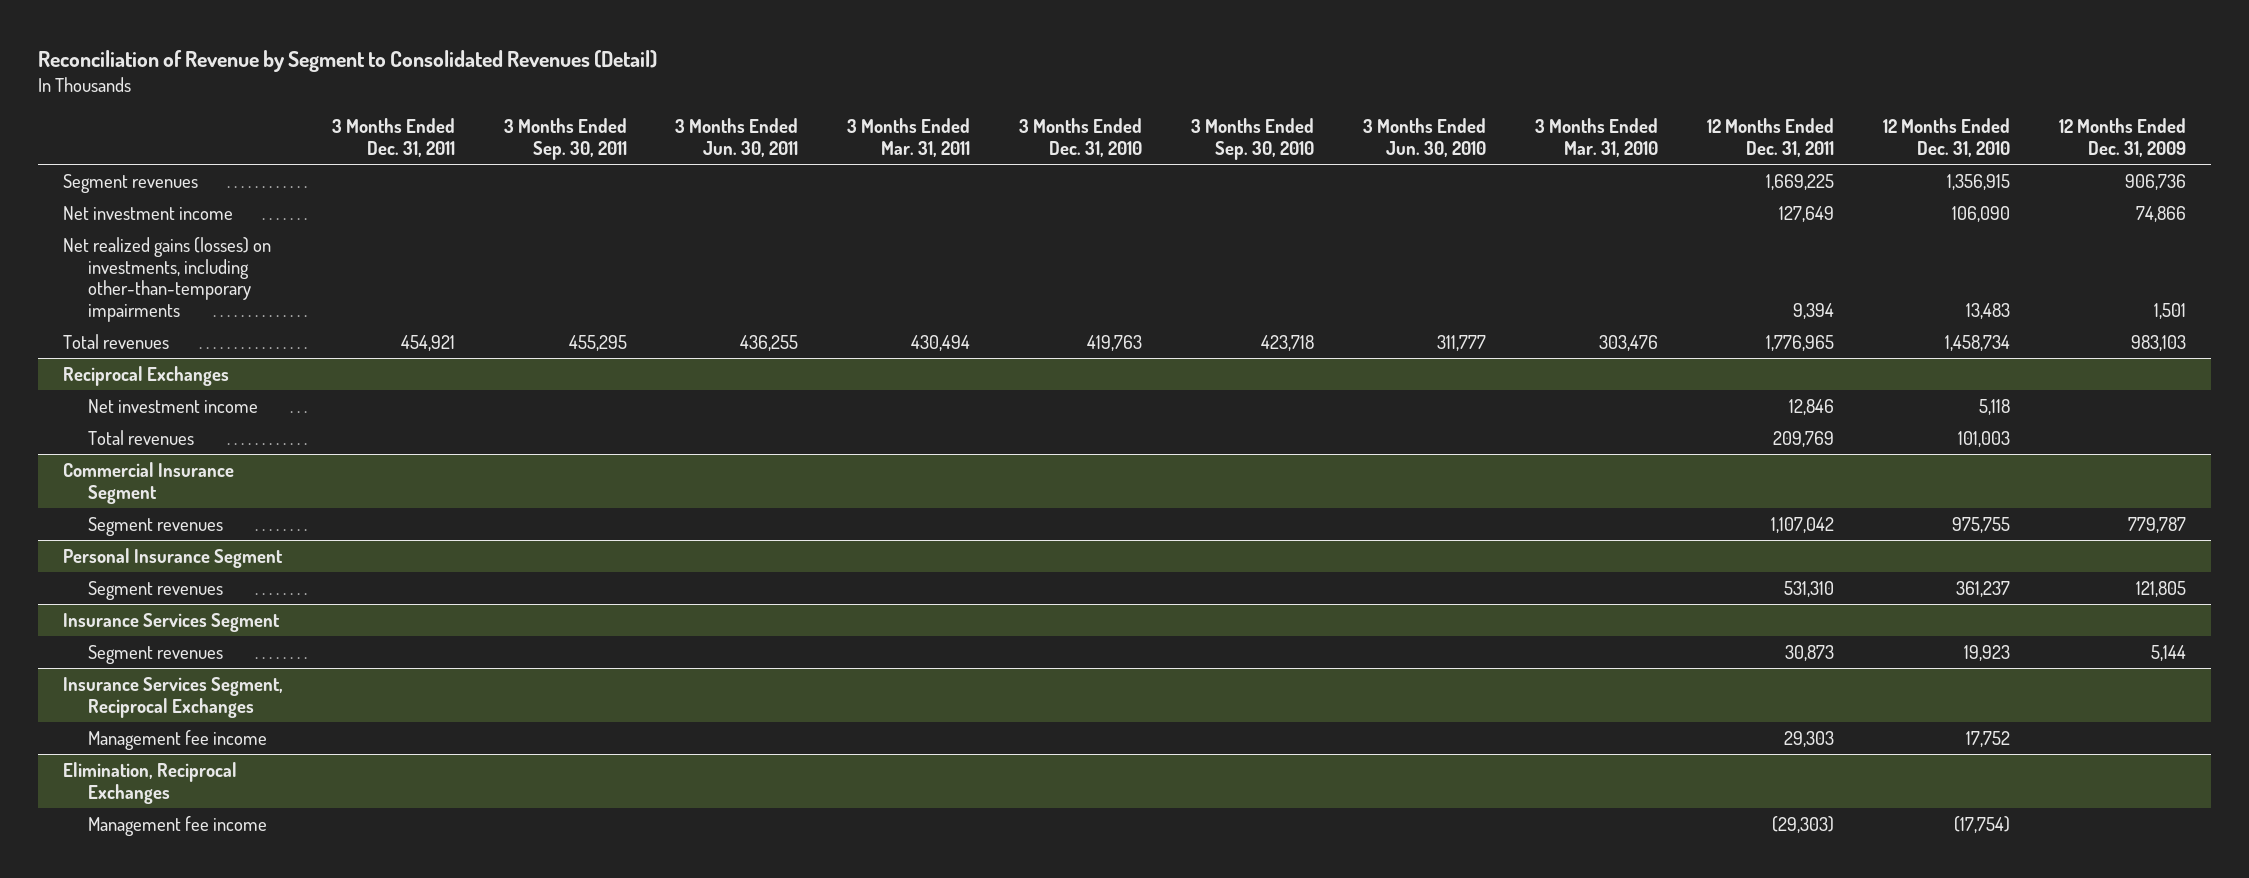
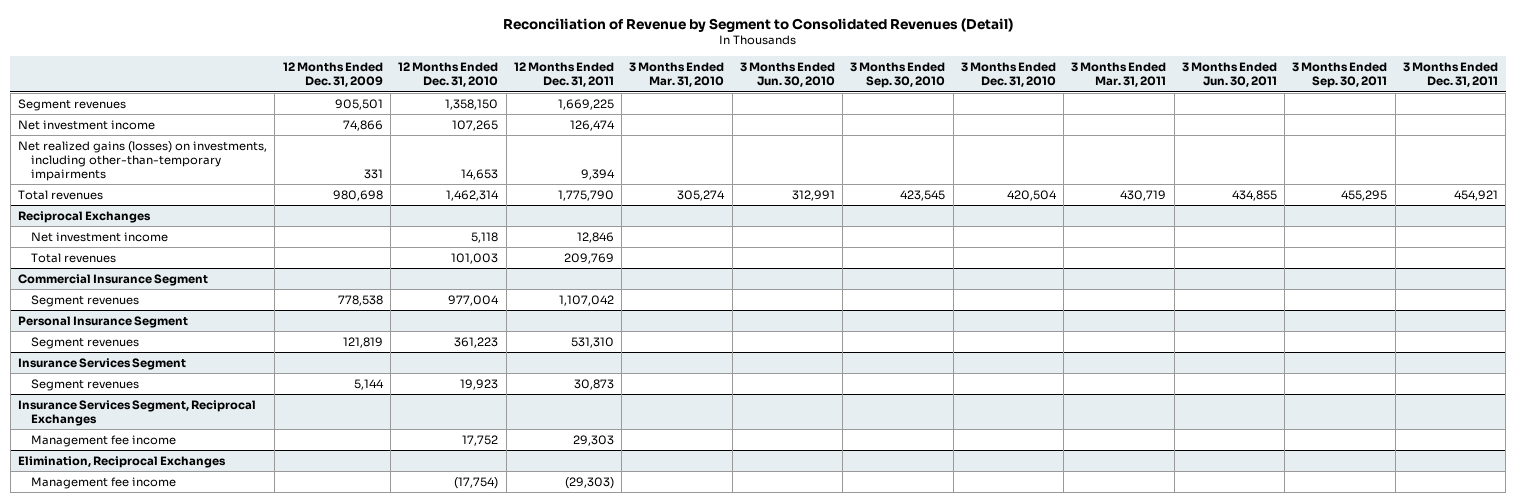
[1947,173,2011,190] 1,356,915 -> [445,98,499,110] 1,358,150
[2125,173,2187,190] 906,736 -> [334,98,383,110] 905,501
[1779,205,1835,222] 127,649 -> [569,119,615,131] 126,474
[1952,205,2011,222] 106,090 -> [452,119,499,131] 107,265
[1966,303,2011,320] 13,483 -> [461,169,499,181] 14,653
[2154,303,2187,320] 1,501 -> [363,169,383,180] 331
[740,334,799,351] 436,255 -> [1231,189,1277,201] 434,855
[911,334,971,351] 430,494 -> [1120,189,1167,201] 430,719
[1087,334,1143,351] 419,763 -> [1006,189,1057,201] 420,504
[1261,334,1315,351] 423,718 -> [900,189,946,201] 423,545
[1437,334,1487,351] 311,777 -> [791,189,835,201] 312,991
[1599,334,1659,351] 303,476 -> [677,189,726,201] 305,274
[1766,334,1835,351] 1,776,965 -> [557,189,614,201] 1,775,790
[1945,334,2011,351] 1,458,734 -> [446,189,500,201] 1,462,314
[2131,334,2187,351] 983,103 -> [332,189,383,201] 980,698
[1952,516,2011,533] 975,755 -> [448,294,500,306] 977,004
[2128,516,2187,533] 779,787 -> [337,294,383,306] 778,538
[1956,580,2011,597] 361,237 -> [454,336,499,348] 361,223
[2136,580,2187,597] 121,805 -> [342,336,383,348] 121,819

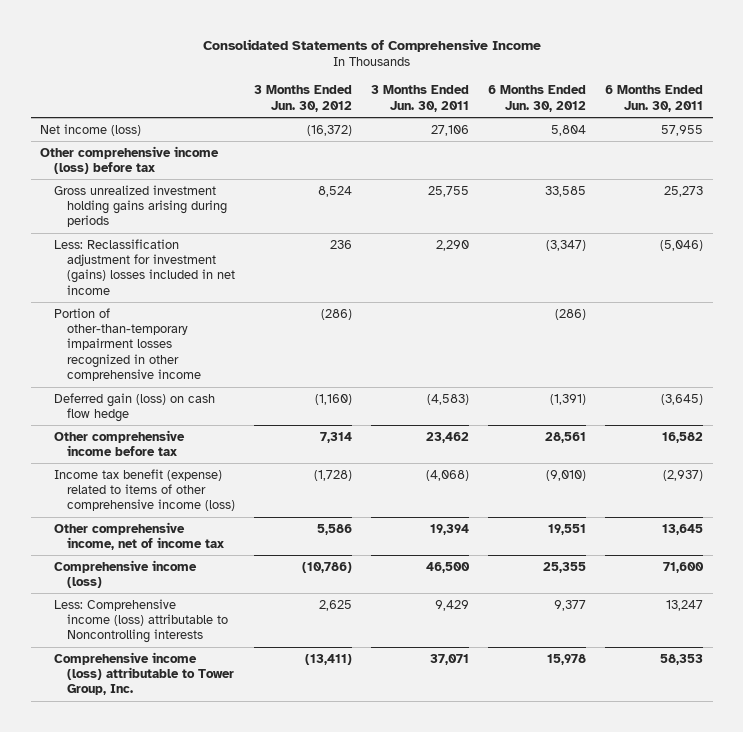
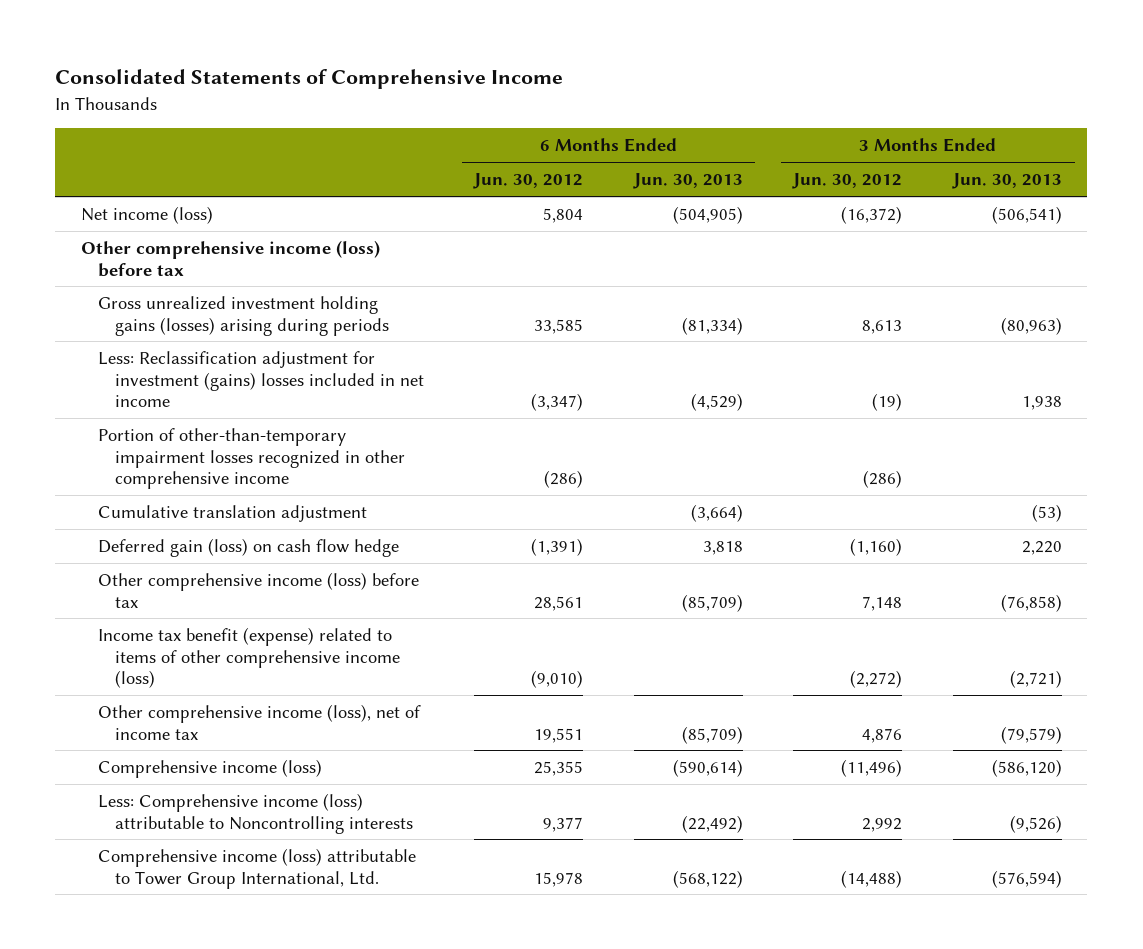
[371,85,470,112] 3 Months Ended Jun. 30, 2011 -> none
[605,85,704,112] 6 Months Ended Jun. 30, 2011 -> none
none -> [632,173,743,190] Jun. 30, 2013
none -> [951,173,1062,190] Jun. 30, 2013
[53,184,228,228] Gross unrealized investment holding gains arising during periods -> [97,295,389,336] Gross unrealized investment holding gains (losses) arising during periods
[318,185,353,197] 8,524 -> [862,319,903,334] 8,613
[330,239,353,249] 236 -> [872,393,903,412] (19)
none -> [97,504,367,522] Cumulative translation adjustment
[53,429,185,457] Other comprehensive income before tax -> [97,571,419,608] Other comprehensive income (loss) before tax
[320,431,353,443] 7,314 -> [862,595,903,611] 7,148
[314,469,353,481] (1,728) -> [850,670,903,689] (2,272)
[53,521,225,551] Other comprehensive income, net of income tax -> [97,703,421,740] Other comprehensive income (loss), net of income tax
[317,523,353,535] 5,586 -> [862,727,903,743] 4,876
[302,561,353,573] (10,786) -> [841,758,903,777] (11,496)
[319,599,353,611] 2,625 -> [862,817,903,832] 2,992
[53,651,235,696] Comprehensive income (loss) attributable to Tower Group, Inc. -> [97,847,416,889] Comprehensive income (loss) attributable to Tower Group International, Ltd.
[305,653,353,665] (13,411) -> [841,869,903,888] (14,488)

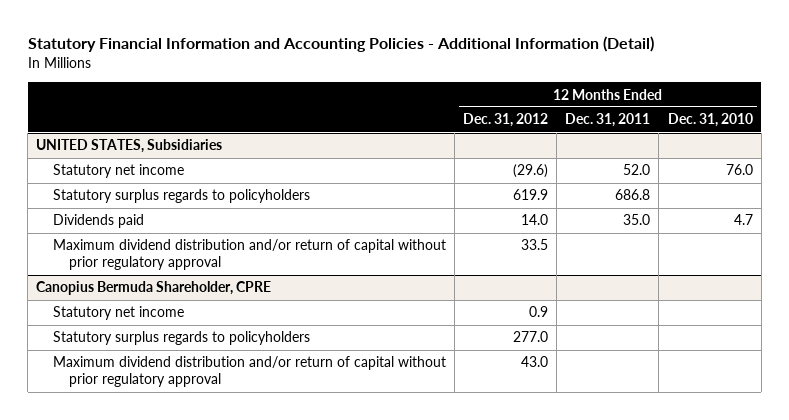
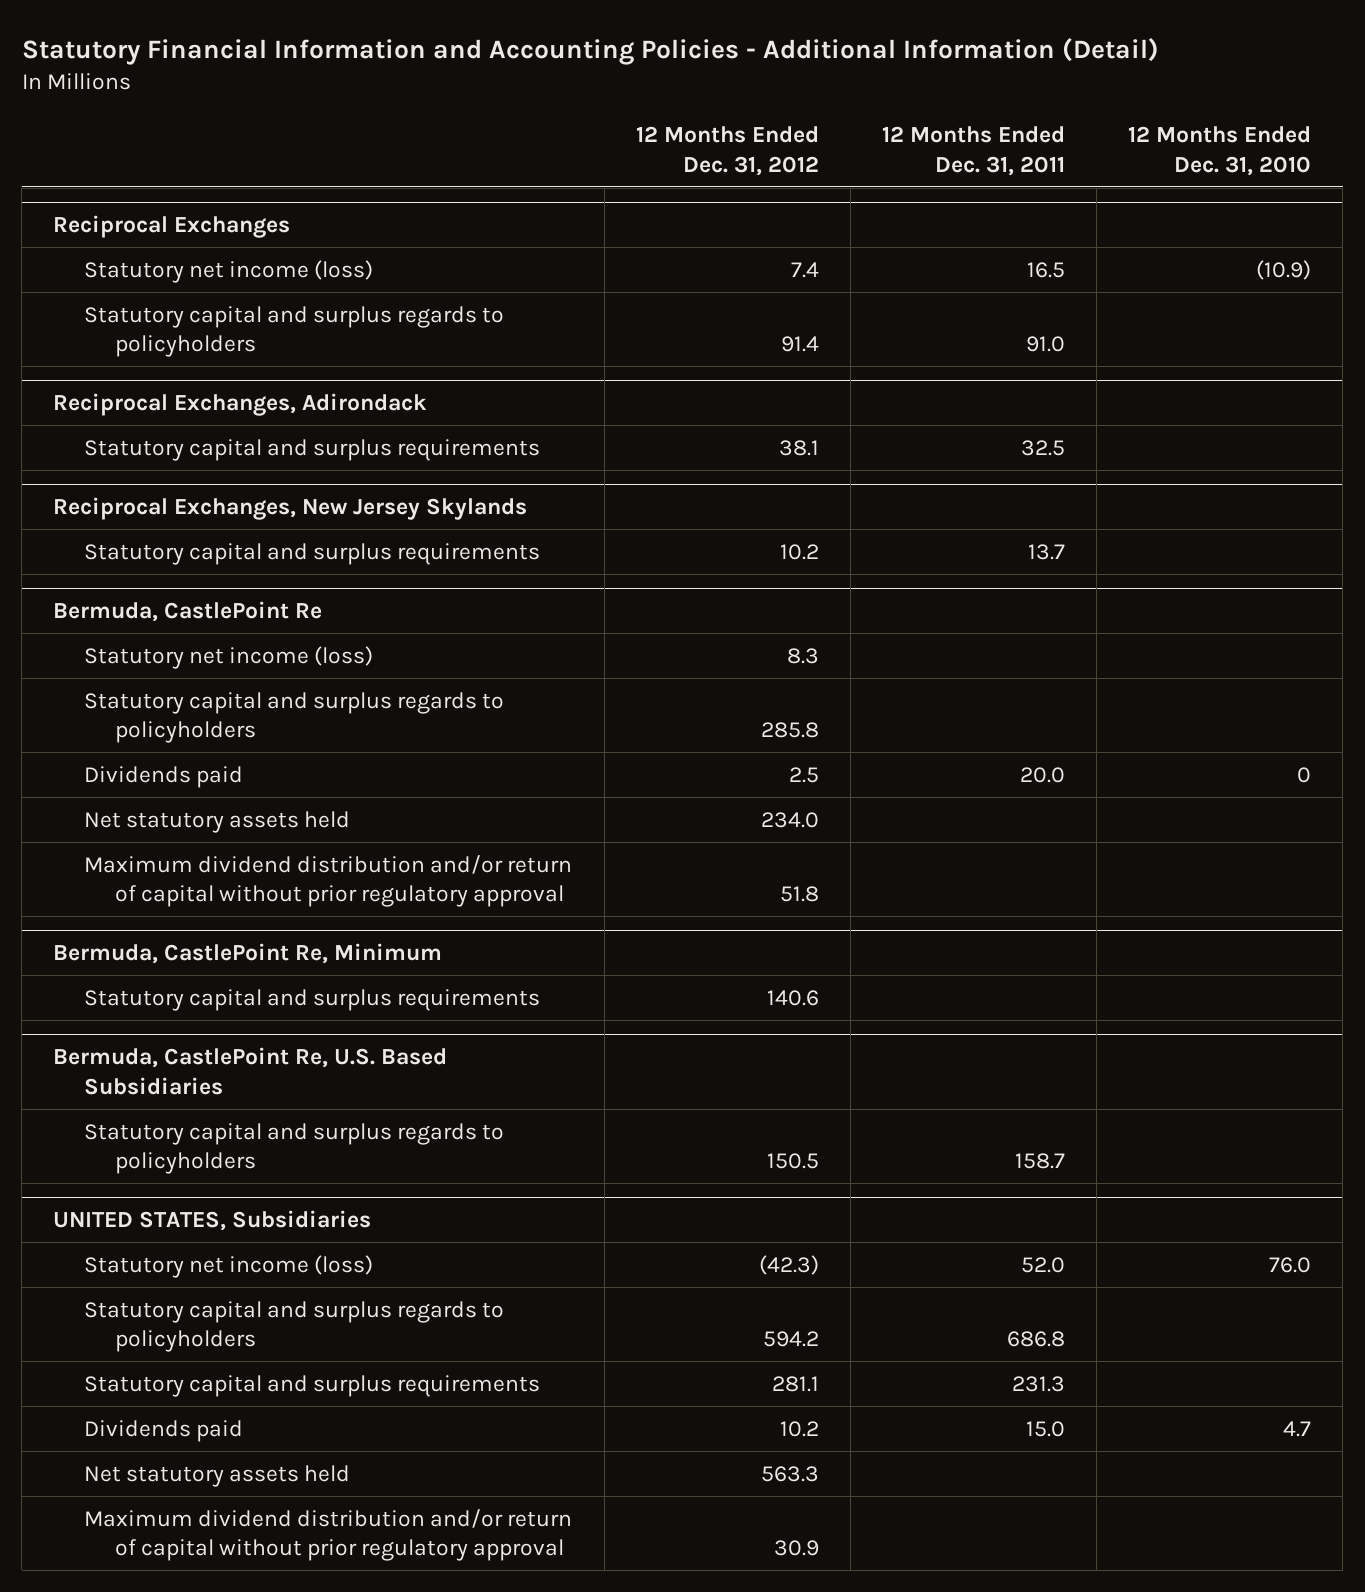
none -> [53,215,291,239] Reciprocal Exchanges
none -> [84,259,374,283] Statutory net income (loss)
none -> [84,305,505,358] Statutory capital and surplus regards to policyholders
none -> [53,393,428,417] Reciprocal Exchanges, Adirondack
none -> [84,438,541,461] Statutory capital and surplus requirements
none -> [53,497,528,521] Reciprocal Exchanges, New Jersey Skylands
none -> [84,542,541,565] Statutory capital and surplus requirements
none -> [53,601,323,623] Bermuda, CastlePoint Re
none -> [84,645,374,669] Statutory net income (loss)
none -> [84,691,505,744] Statutory capital and surplus regards to policyholders
none -> [84,765,244,788] Dividends paid
none -> [84,810,351,833] Net statutory assets held
none -> [84,854,573,908] Maximum dividend distribution and/or return of capital without prior regulatory approval
none -> [53,943,443,965] Bermuda, CastlePoint Re, Minimum
none -> [84,988,541,1011] Statutory capital and surplus requirements
none -> [53,1047,448,1096] Bermuda, CastlePoint Re, U.S. Based Subsidiaries
none -> [84,1122,505,1175] Statutory capital and surplus regards to policyholders
[36,281,272,296] Canopius Bermuda Shareholder, CPRE -> none
[52,306,184,321] Statutory net income -> none
[52,331,310,346] Statutory surplus regards to policyholders -> none
[52,356,446,388] Maximum dividend distribution and/or return of capital without prior regulatory approval -> none
[52,164,184,179] Statutory net income -> [84,1254,374,1278] Statutory net income (loss)
[512,164,548,179] (29.6) -> [758,1254,819,1275] (42.3)
[52,189,310,204] Statutory surplus regards to policyholders -> [84,1300,505,1353] Statutory capital and surplus regards to policyholders
[512,189,548,201] 619.9 -> [762,1331,819,1348] 594.2
none -> [84,1374,541,1397] Statutory capital and surplus requirements
[520,214,548,226] 14.0 -> [779,1420,819,1437] 10.2
[623,214,651,226] 35.0 -> [1025,1420,1065,1437] 15.0
none -> [84,1464,351,1487] Net statutory assets held
[520,239,548,251] 33.5 -> [773,1540,819,1557] 30.9

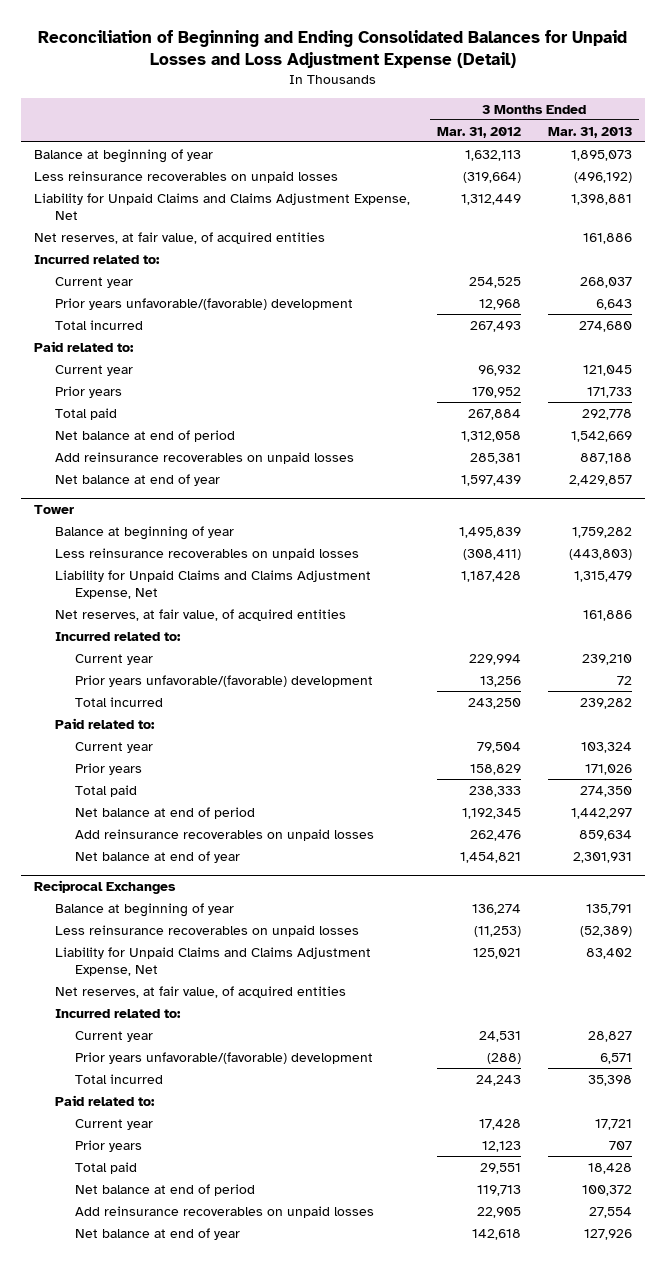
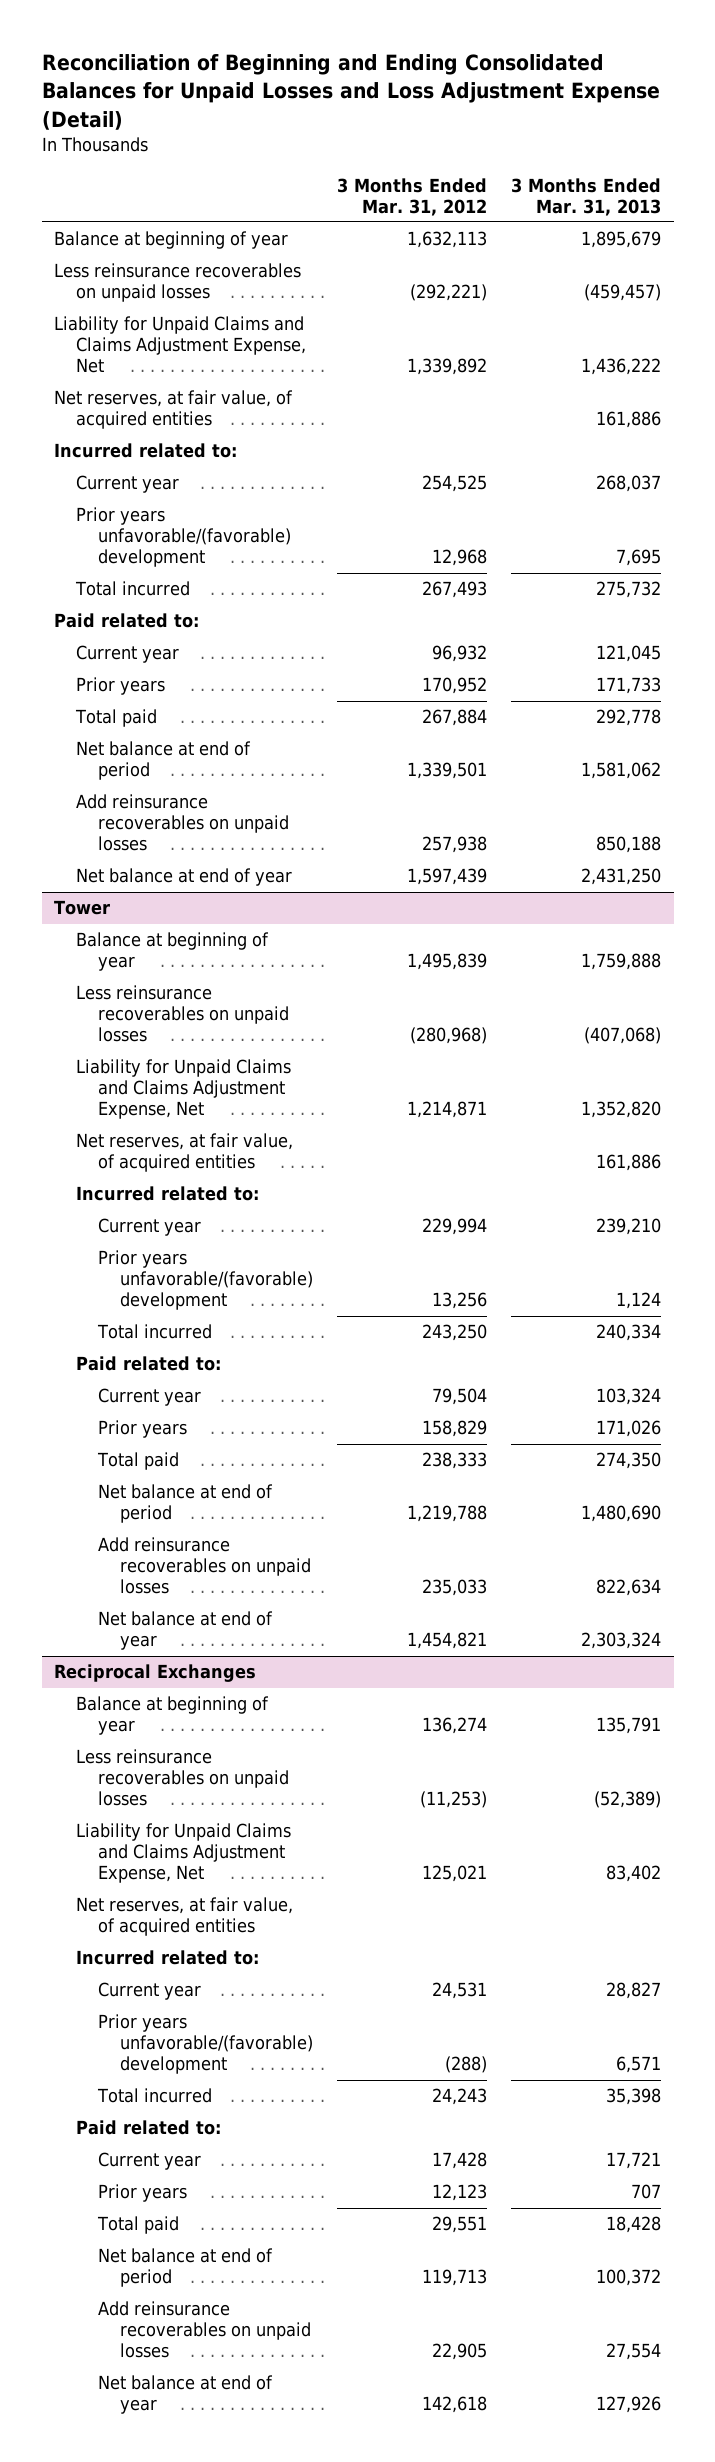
[570,149,632,161] 1,895,073 -> [581,231,662,249] 1,895,679
[463,171,522,183] (319,664) -> [410,284,488,302] (292,221)
[573,171,632,183] (496,192) -> [584,284,662,302] (459,457)
[461,193,522,205] 1,312,449 -> [407,358,488,376] 1,339,892
[570,193,632,205] 1,398,881 -> [581,358,662,376] 1,436,222
[595,298,632,310] 6,643 -> [616,549,662,567] 7,695
[578,320,632,332] 274,680 -> [596,581,662,599] 275,732
[461,430,522,442] 1,312,058 -> [407,762,488,780] 1,339,501
[570,430,632,442] 1,542,669 -> [581,762,662,780] 1,581,062
[470,452,522,464] 285,381 -> [422,836,488,854] 257,938
[579,452,632,464] 887,188 -> [596,836,662,854] 850,188
[568,474,632,486] 2,429,857 -> [581,868,662,886] 2,431,250
[571,526,632,538] 1,759,282 -> [581,953,662,971] 1,759,888
[463,548,522,560] (308,411) -> [410,1027,488,1045] (280,968)
[568,548,632,560] (443,803) -> [584,1027,662,1045] (407,068)
[461,570,522,582] 1,187,428 -> [407,1101,488,1119] 1,214,871
[573,570,632,582] 1,315,479 -> [581,1101,662,1119] 1,352,820
[616,675,632,685] 72 -> [616,1292,662,1310] 1,124
[579,697,632,709] 239,282 -> [596,1324,662,1342] 240,334
[462,807,522,819] 1,192,345 -> [407,1505,488,1523] 1,219,788
[570,807,632,819] 1,442,297 -> [581,1505,662,1523] 1,480,690
[470,829,522,841] 262,476 -> [422,1579,488,1597] 235,033
[578,829,632,841] 859,634 -> [596,1579,662,1597] 822,634
[572,851,632,863] 2,301,931 -> [581,1632,662,1650] 2,303,324

